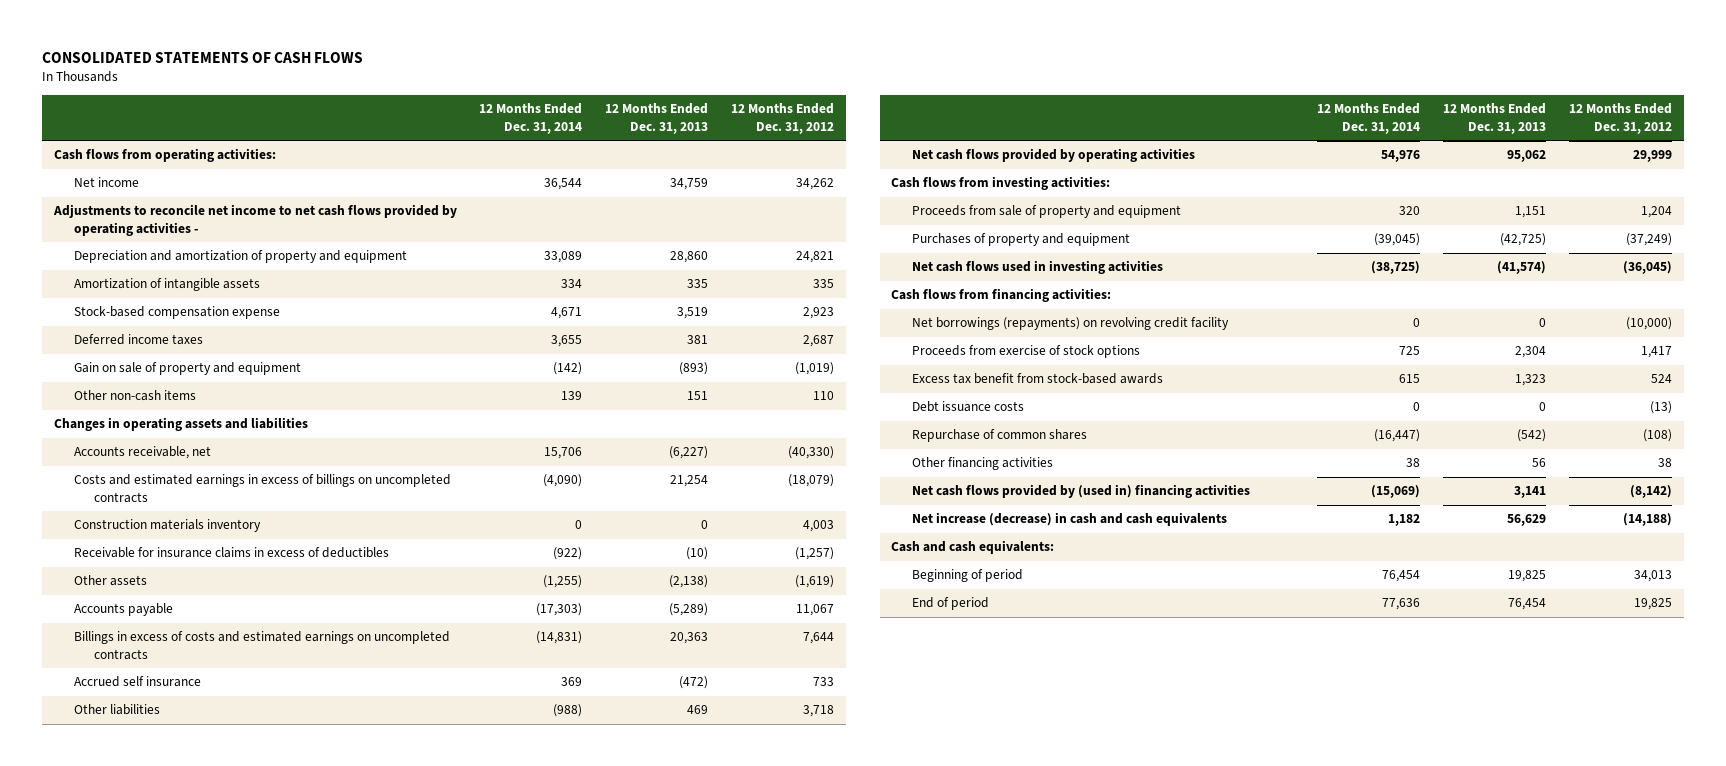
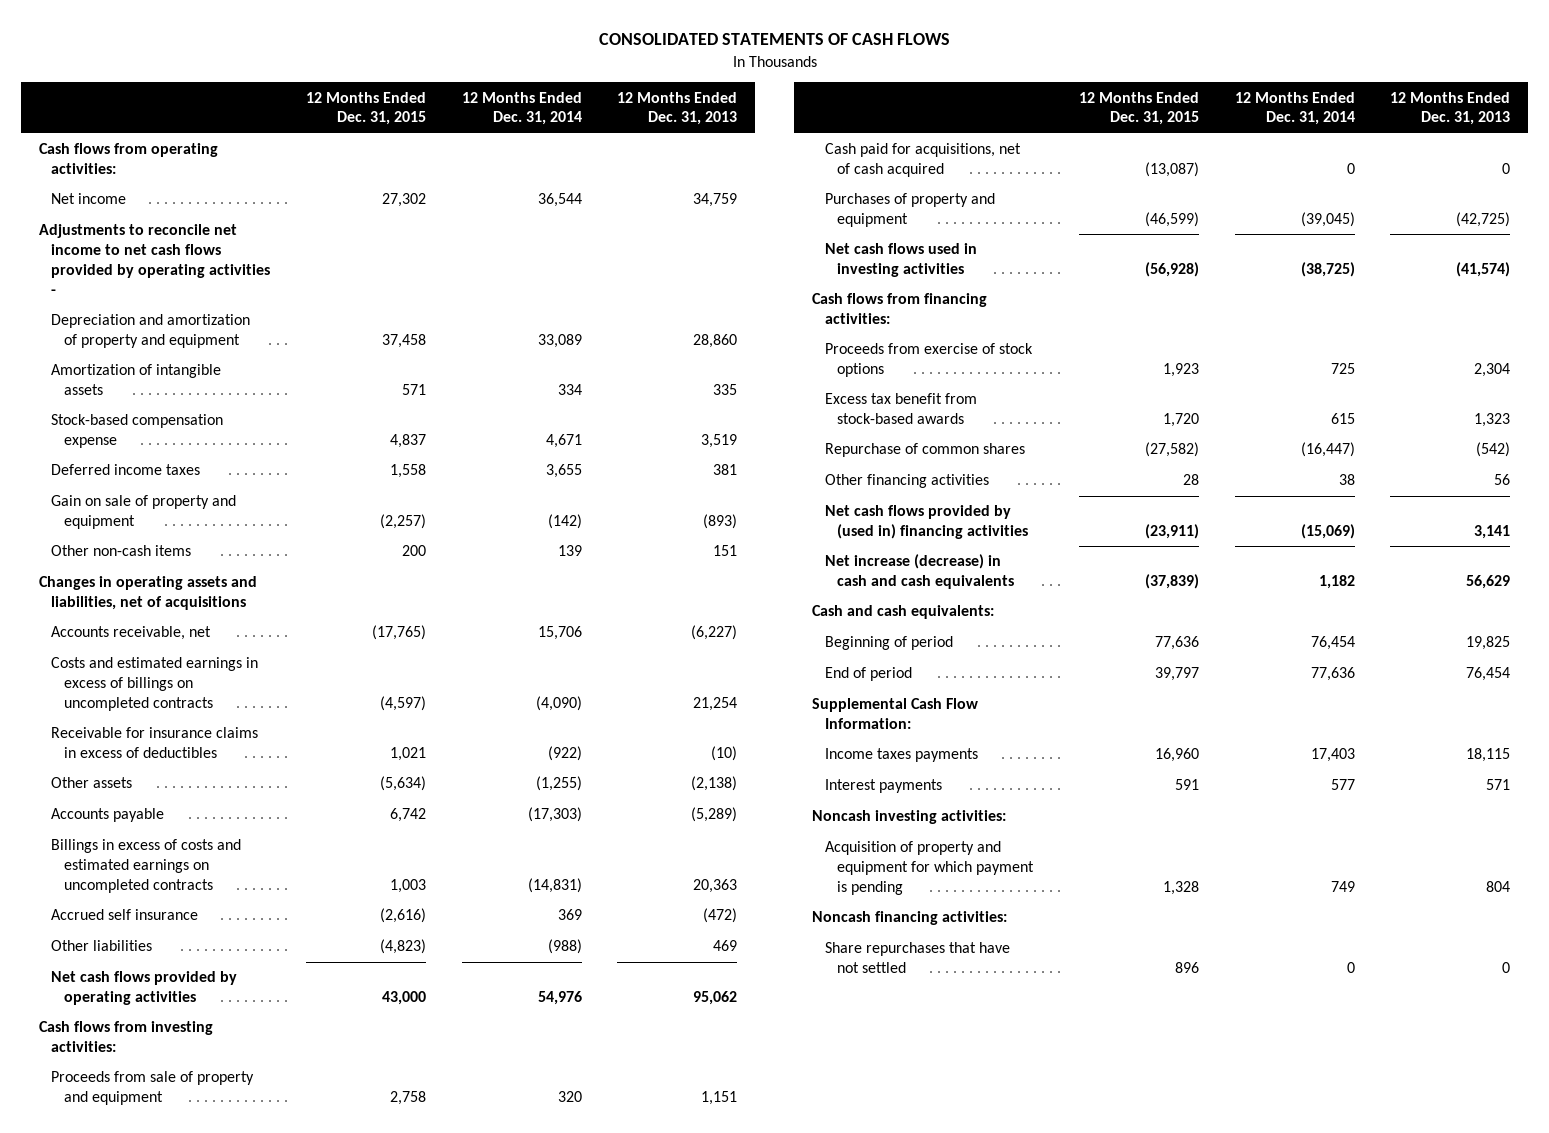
[731,103,835,134] 12 Months Ended Dec. 31, 2012 -> none
none -> [306,91,427,126] 12 Months Ended Dec. 31, 2015
[53,417,308,432] Changes in operating assets and liabilities -> [38,576,257,611] Changes in operating assets and liabilities, net of acquisitions
[73,519,261,533] Construction materials inventory -> none
none -> [824,143,1021,178] Cash paid for acquisitions, net of cash acquired
[911,317,1229,331] Net borrowings (repayments) on revolving credit facility -> none
[911,401,1024,413] Debt issuance costs -> none
none -> [812,698,979,730] Supplemental Cash Flow Information:
none -> [824,748,978,763] Income taxes payments
none -> [824,779,942,794] Interest payments
none -> [812,810,1007,825] Noncash investing activities:
none -> [824,841,1035,895] Acquisition of property and equipment for which payment is pending
none -> [812,911,1008,926] Noncash financing activities:
none -> [824,942,1010,974] Share repurchases that have not settled

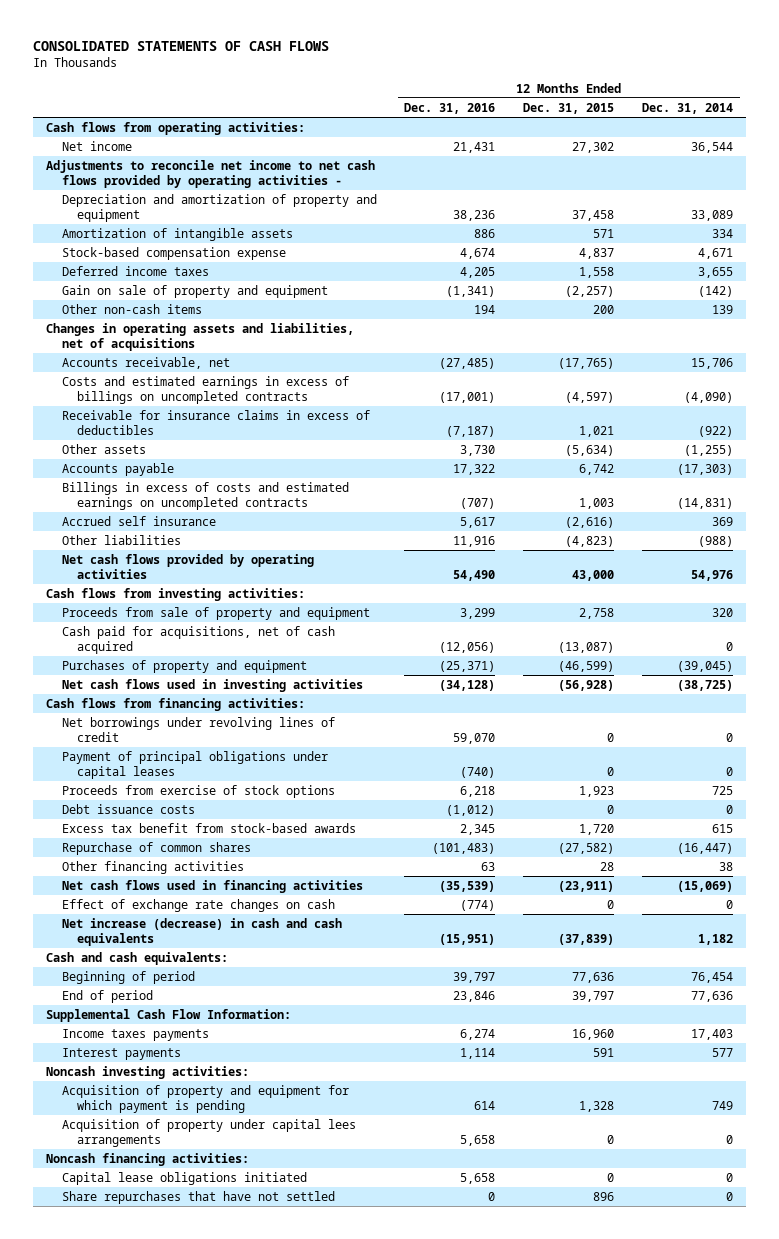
[617,91,738,126] 12 Months Ended Dec. 31, 2013 -> none
none -> [404,102,496,114] Dec. 31, 2016
none -> [61,716,335,743] Net borrowings under revolving lines of credit
none -> [61,750,328,780] Payment of principal obligations under capital leases
none -> [61,803,195,814] Debt issuance costs
[824,505,1029,540] Net cash flows provided by (used in) financing activities -> [61,879,363,893] Net cash flows used in financing activities
none -> [61,898,335,912] Effect of exchange rate changes on cash
none -> [61,1118,356,1148] Acquisition of property under capital lees arrangements
none -> [61,1171,307,1185] Capital lease obligations initiated

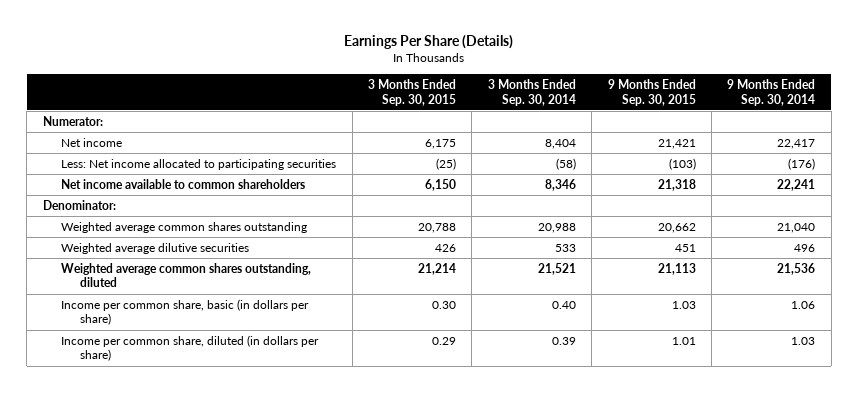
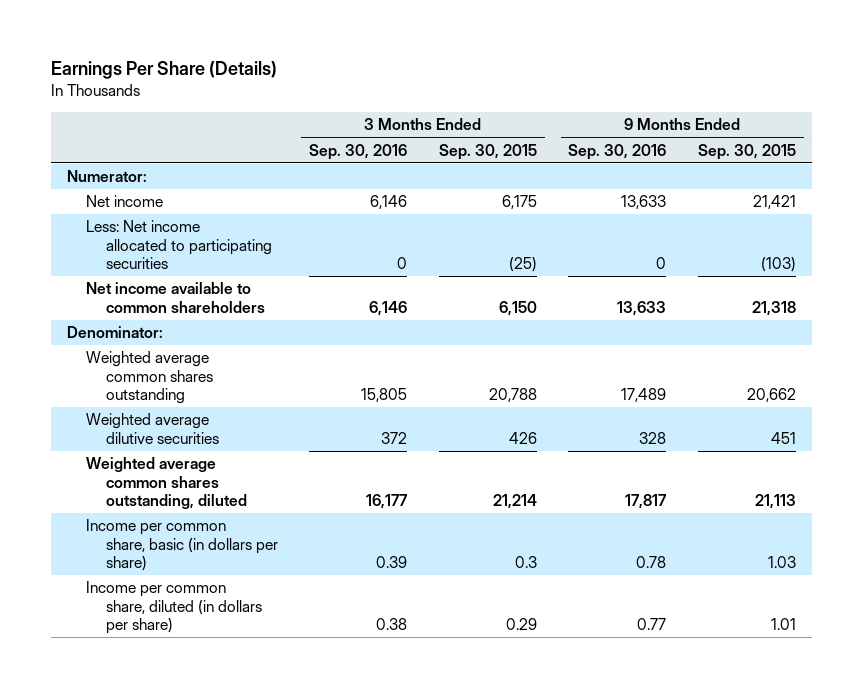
[487,79,576,106] 3 Months Ended Sep. 30, 2014 -> none
[727,79,816,106] 9 Months Ended Sep. 30, 2014 -> none
none -> [309,143,408,160] Sep. 30, 2016
none -> [568,143,667,160] Sep. 30, 2016
[432,300,457,309] 0.30 -> [514,556,537,569] 0.3

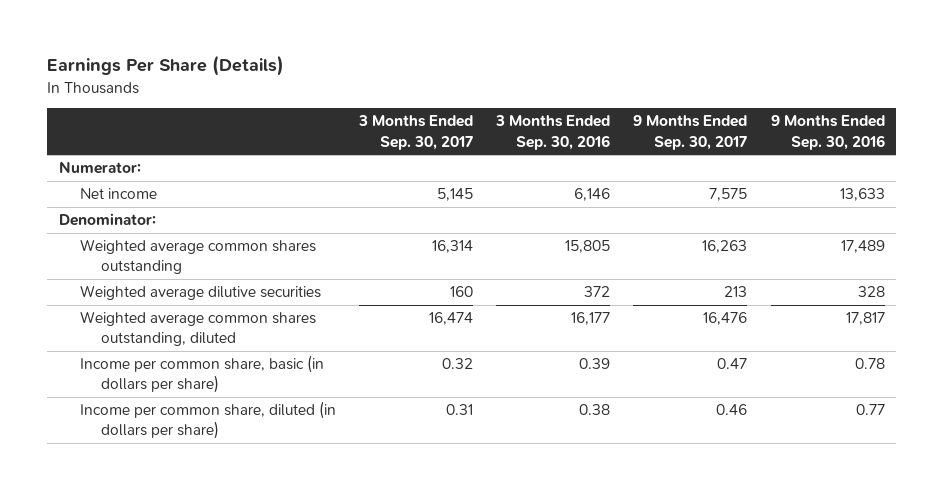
[438,143,537,160] Sep. 30, 2015 -> none
[697,143,796,160] Sep. 30, 2015 -> none
none -> [357,115,473,150] 3 Months Ended Sep. 30, 2017
none -> [633,115,748,150] 9 Months Ended Sep. 30, 2017
[86,220,272,270] Less: Net income allocated to participating securities -> none
[86,282,265,313] Net income available to common shareholders -> none

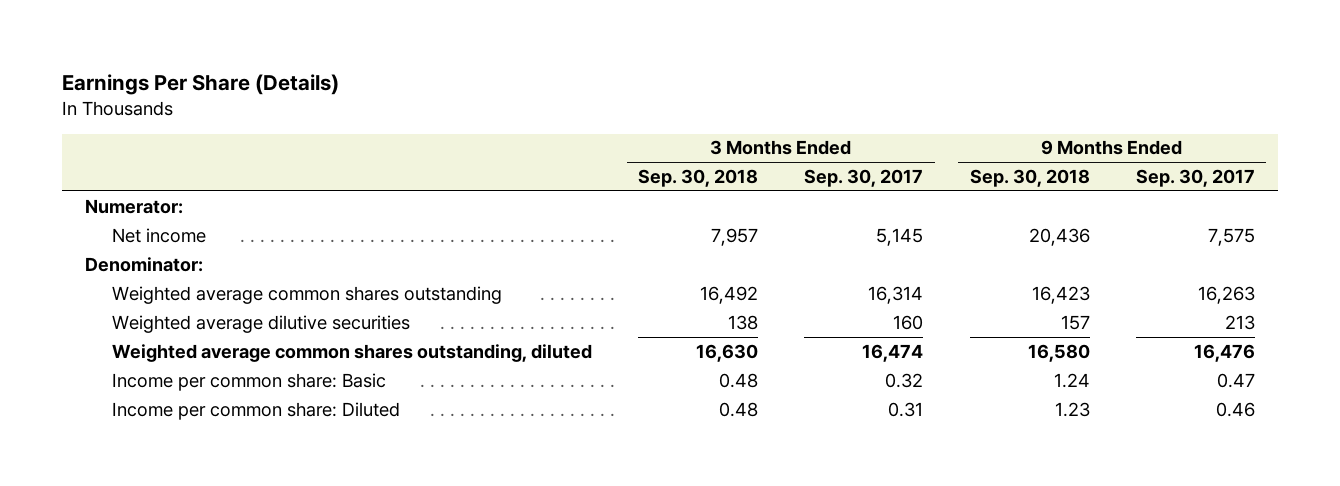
[495,115,611,150] 3 Months Ended Sep. 30, 2016 -> none
[770,115,885,150] 9 Months Ended Sep. 30, 2016 -> none
none -> [638,169,759,188] Sep. 30, 2018
none -> [969,169,1090,188] Sep. 30, 2018
[79,355,324,394] Income per common share, basic (in dollars per share) -> [111,372,386,391] Income per common share: Basic
[79,401,336,440] Income per common share, diluted (in dollars per share) -> [111,401,400,420] Income per common share: Diluted

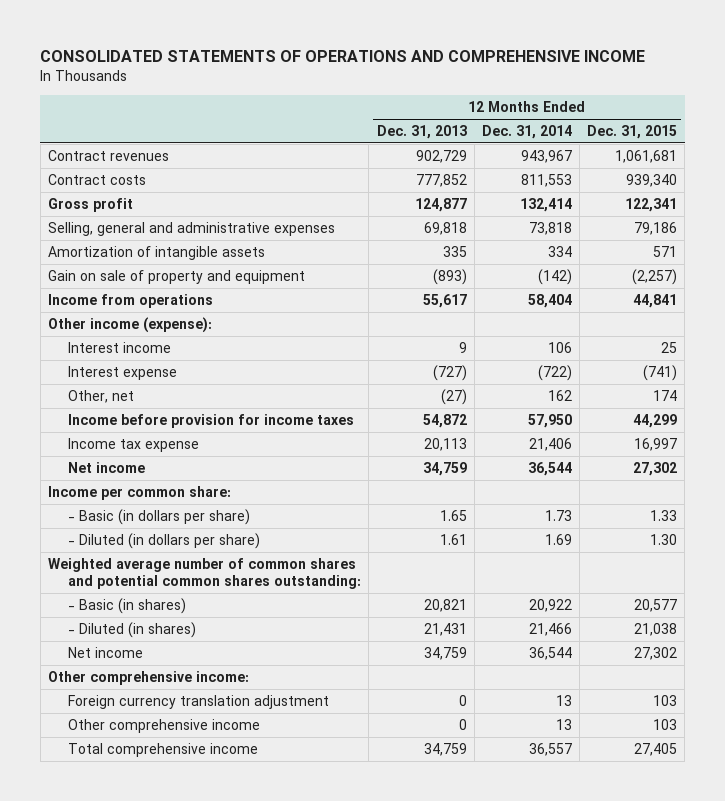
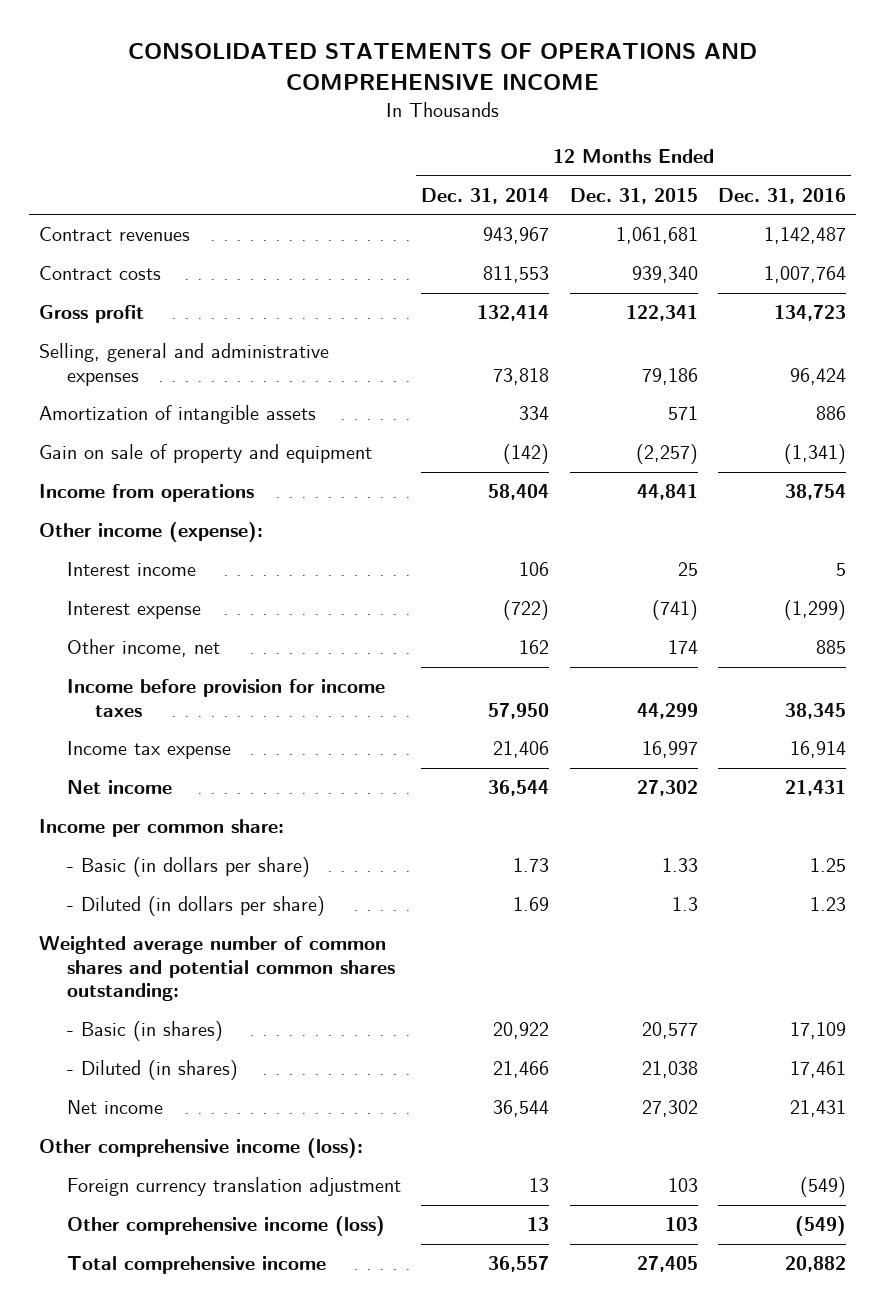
[376,124,467,139] Dec. 31, 2013 -> none
none -> [718,187,847,204] Dec. 31, 2016
[68,389,135,403] Other, net -> [66,639,220,658] Other income, net
[650,533,678,545] 1.30 -> [671,897,698,912] 1.3
[47,670,249,685] Other comprehensive income: -> [39,1138,364,1159] Other comprehensive income (loss):
[68,718,261,733] Other comprehensive income -> [66,1216,385,1237] Other comprehensive income (loss)

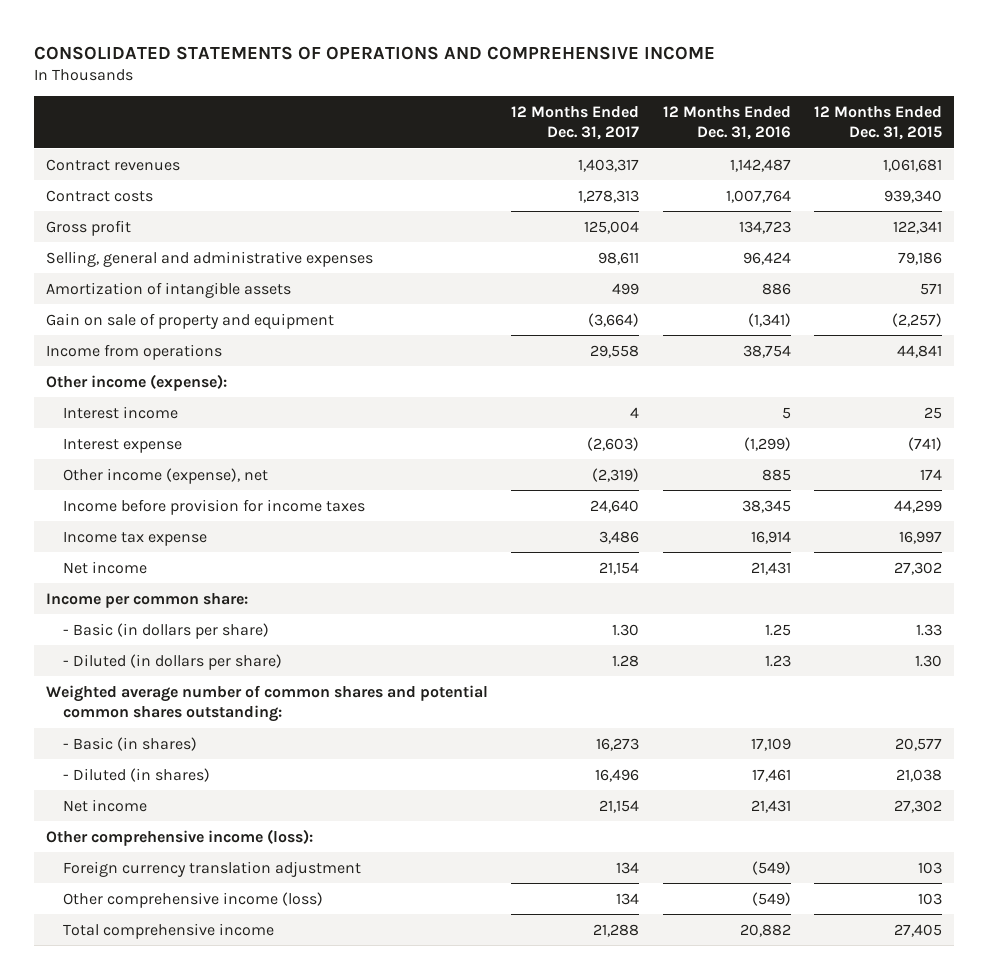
[421,187,550,204] Dec. 31, 2014 -> none
none -> [511,106,640,141] 12 Months Ended Dec. 31, 2017
[66,639,220,658] Other income, net -> [63,467,269,484] Other income (expense), net
[671,897,698,912] 1.3 -> [915,654,943,667] 1.30

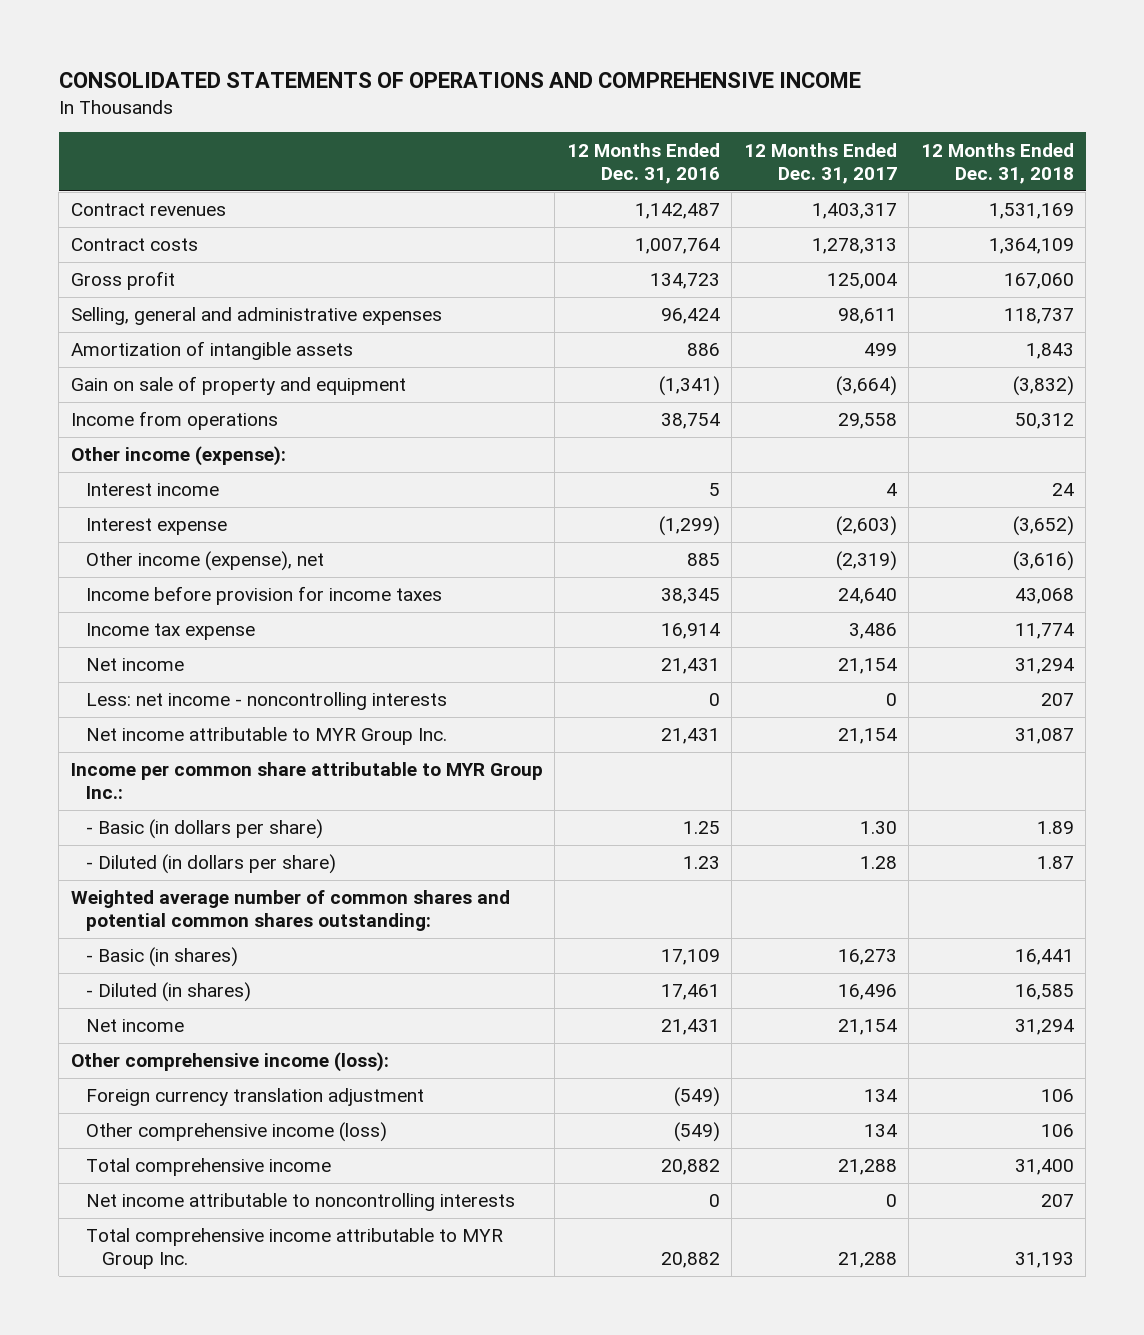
[814,106,943,141] 12 Months Ended Dec. 31, 2015 -> none
none -> [920,142,1074,184] 12 Months Ended Dec. 31, 2018
none -> [86,692,448,711] Less: net income - noncontrolling interests
none -> [86,727,448,746] Net income attributable to MYR Group Inc.
[45,592,248,608] Income per common share: -> [70,762,543,800] Income per common share attributable to MYR Group Inc.:
none -> [86,1193,516,1212] Net income attributable to noncontrolling interests
none -> [86,1228,504,1270] Total comprehensive income attributable to MYR Group Inc.

